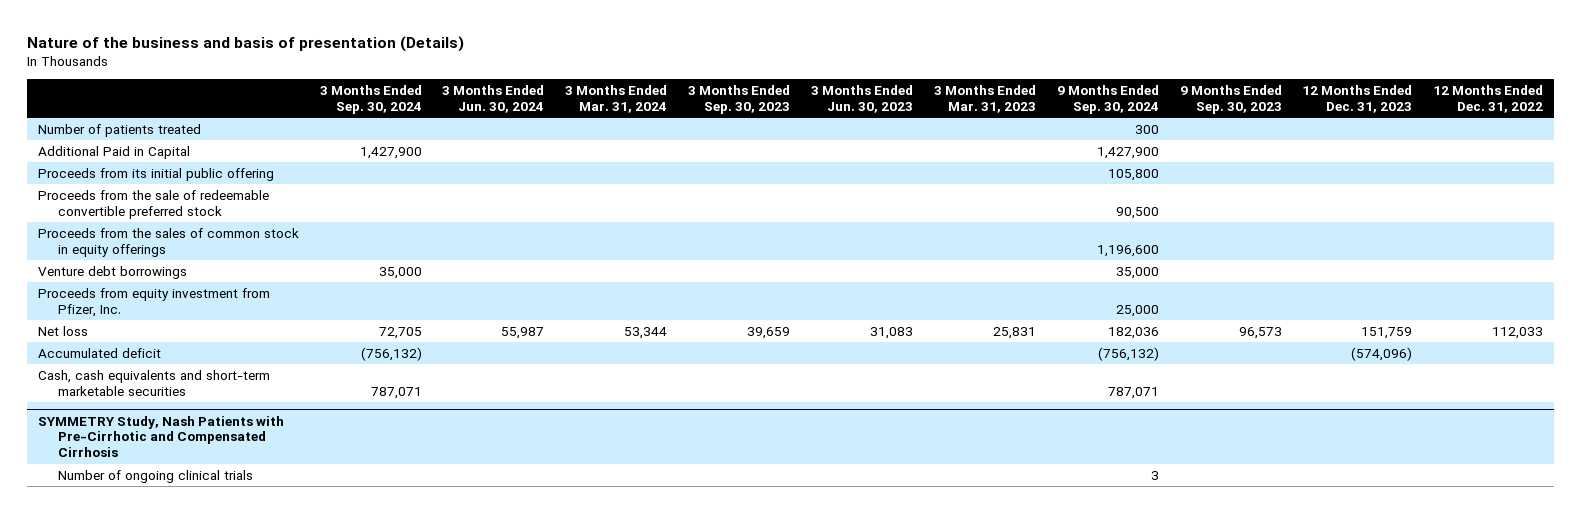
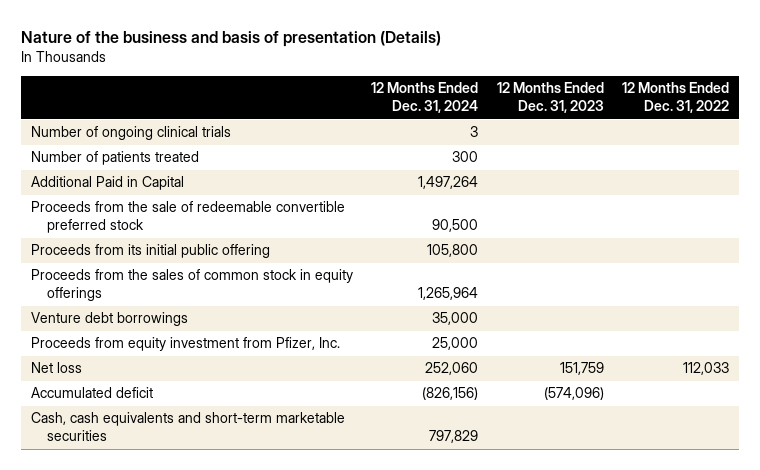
[319,85,422,114] 3 Months Ended Sep. 30, 2024 -> none
[442,85,545,113] 3 Months Ended Jun. 30, 2024 -> none
[565,85,668,113] 3 Months Ended Mar. 31, 2024 -> none
[688,85,791,114] 3 Months Ended Sep. 30, 2023 -> none
[810,85,913,113] 3 Months Ended Jun. 30, 2023 -> none
[933,85,1036,113] 3 Months Ended Mar. 31, 2023 -> none
[1056,85,1159,114] 9 Months Ended Sep. 30, 2024 -> none
[1179,85,1282,114] 9 Months Ended Sep. 30, 2023 -> none
none -> [371,82,479,114] 12 Months Ended Dec. 31, 2024
none -> [30,126,231,141] Number of ongoing clinical trials
[37,167,274,181] Proceeds from its initial public offering -> [30,244,270,259] Proceeds from its initial public offering
[37,415,284,458] SYMMETRY Study, Nash Patients with Pre-Cirrhotic and Compensated Cirrhosis -> none
[57,469,253,483] Number of ongoing clinical trials -> none

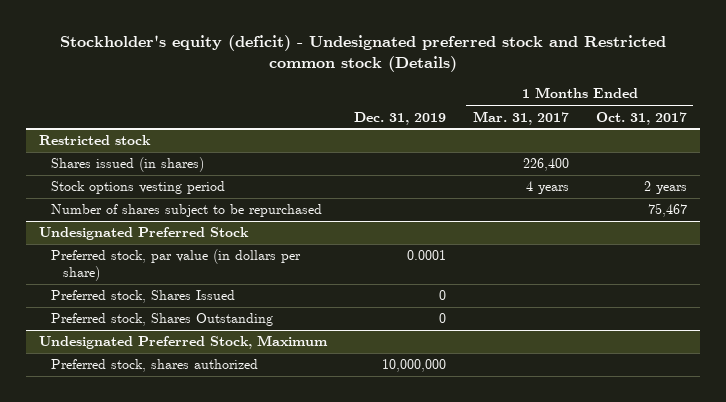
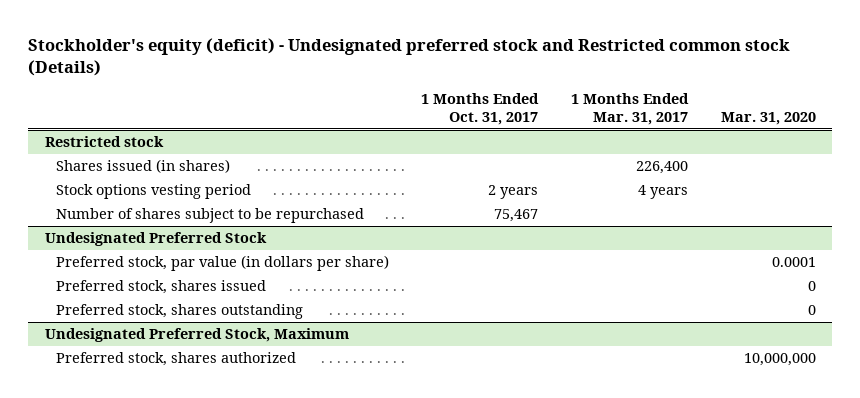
[353,111,446,125] Dec. 31, 2019 -> none
none -> [720,111,816,125] Mar. 31, 2020
[50,290,235,304] Preferred stock, Shares Issued -> [55,280,266,295] Preferred stock, shares issued
[50,313,273,327] Preferred stock, Shares Outstanding -> [55,304,303,320] Preferred stock, shares outstanding

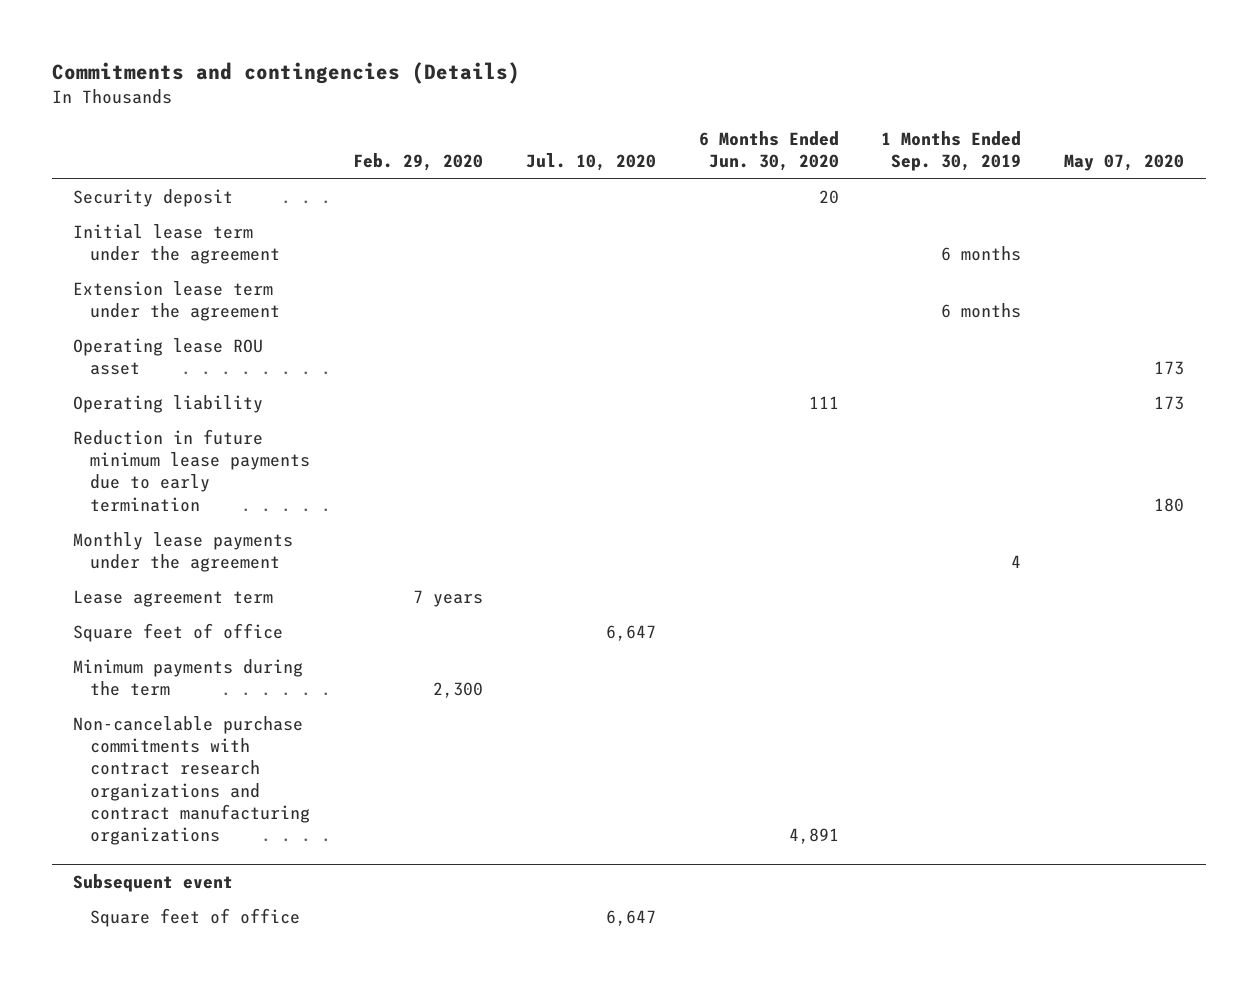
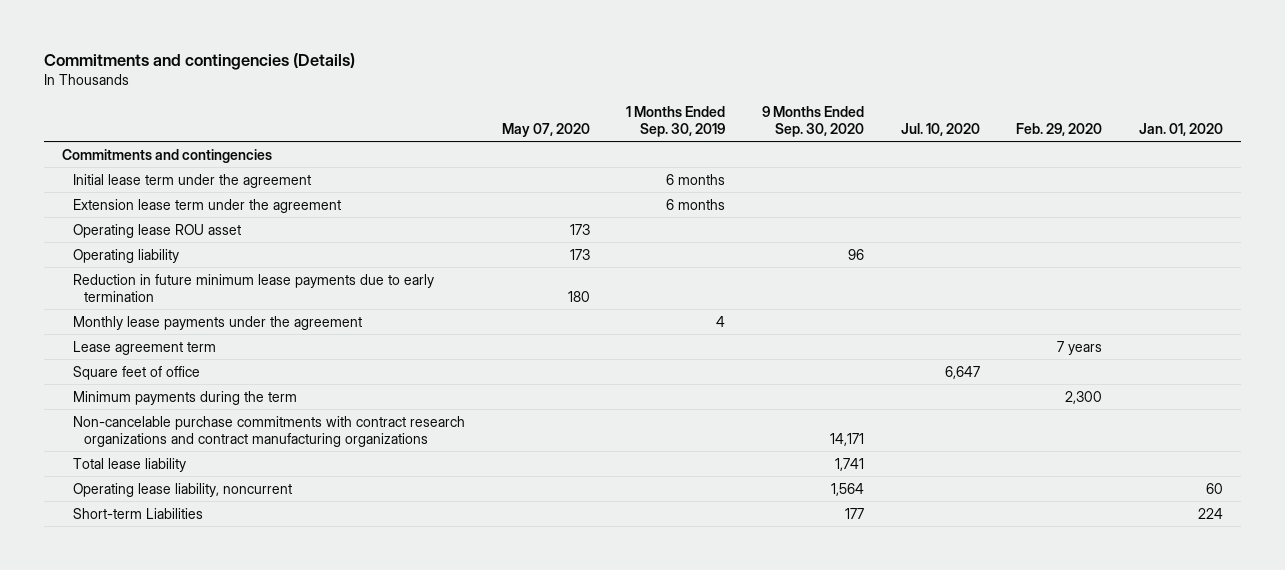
[698,130,839,172] 6 Months Ended Jun. 30, 2020 -> none
none -> [761,105,864,137] 9 Months Ended Sep. 30, 2020
none -> [1138,122,1223,136] Jan. 01, 2020
[73,188,234,207] Security deposit -> none
none -> [62,148,273,163] Commitments and contingencies
[73,873,234,892] Subsequent event -> none
[89,907,300,927] Square feet of office -> none
none -> [73,457,187,472] Total lease liability
none -> [73,482,293,497] Operating lease liability, noncurrent
none -> [73,507,204,519] Short-term Liabilities

